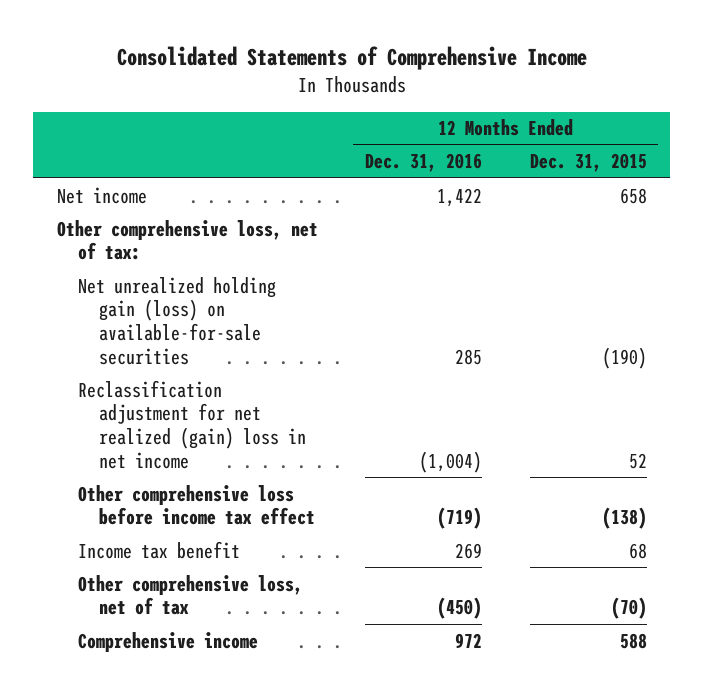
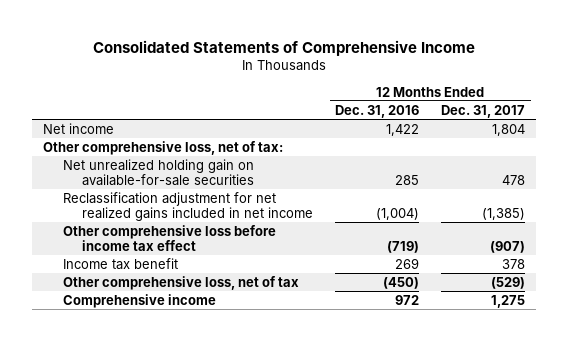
[529,153,647,173] Dec. 31, 2015 -> none
none -> [441,104,526,118] Dec. 31, 2017
[77,276,276,365] Net unrealized holding gain (loss) on available-for-sale securities -> [62,158,255,186] Net unrealized holding gain on available-for-sale securities
[77,379,306,469] Reclassification adjustment for net realized (gain) loss in net income -> [62,191,314,221] Reclassification adjustment for net realized gains included in net income

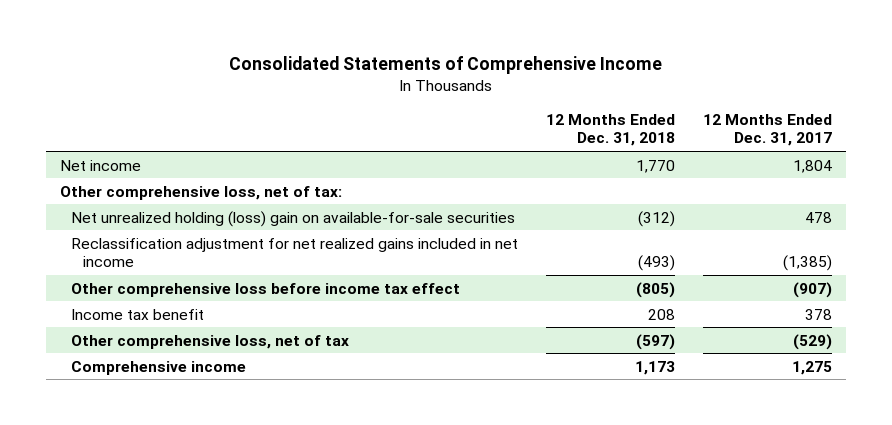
[335,104,420,118] Dec. 31, 2016 -> none
none -> [546,113,676,147] 12 Months Ended Dec. 31, 2018
[62,158,255,186] Net unrealized holding gain on available-for-sale securities -> [71,210,516,227] Net unrealized holding (loss) gain on available-for-sale securities

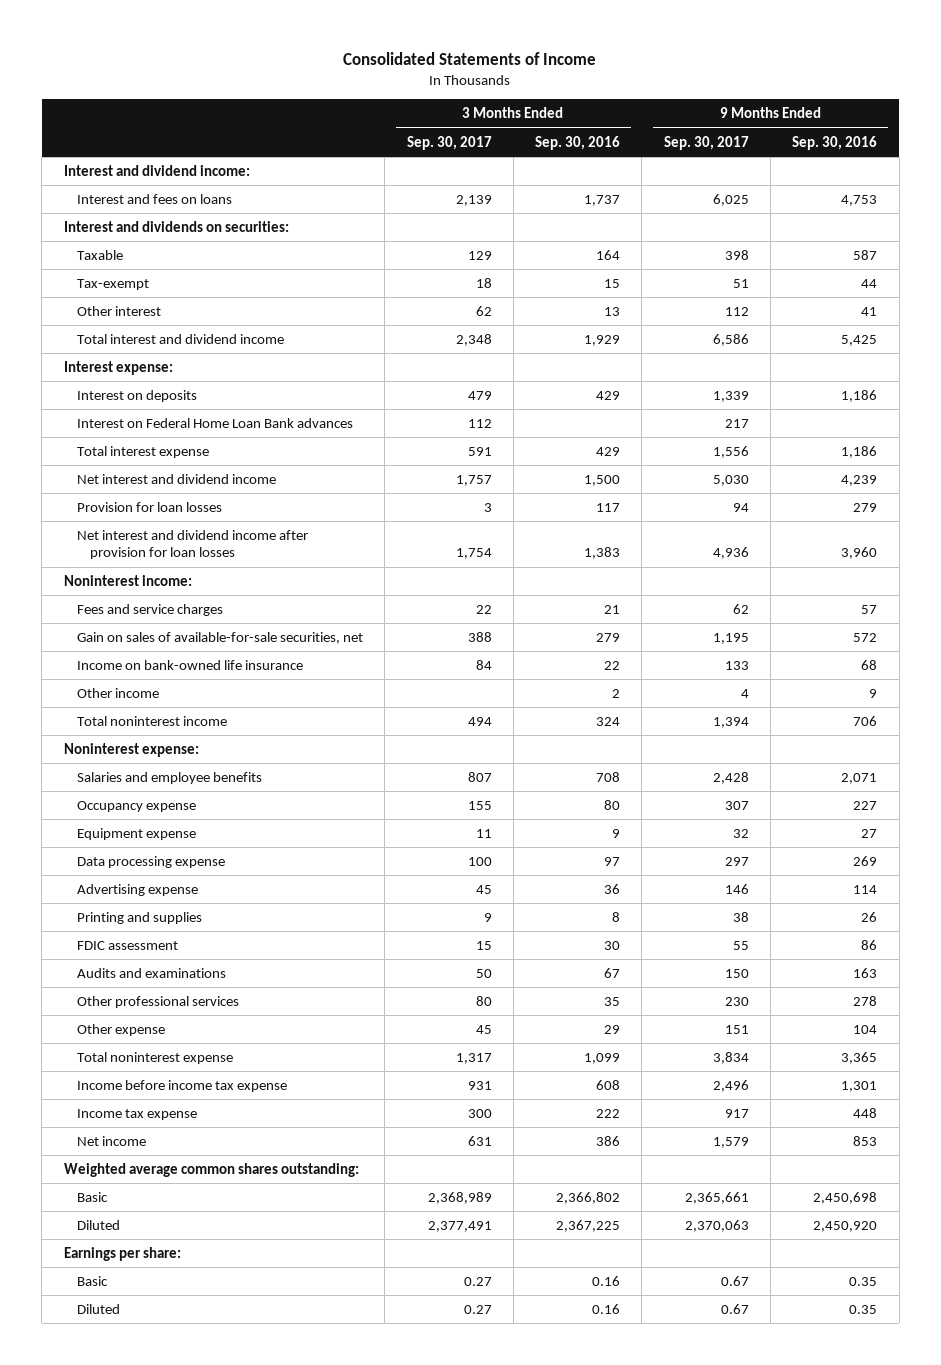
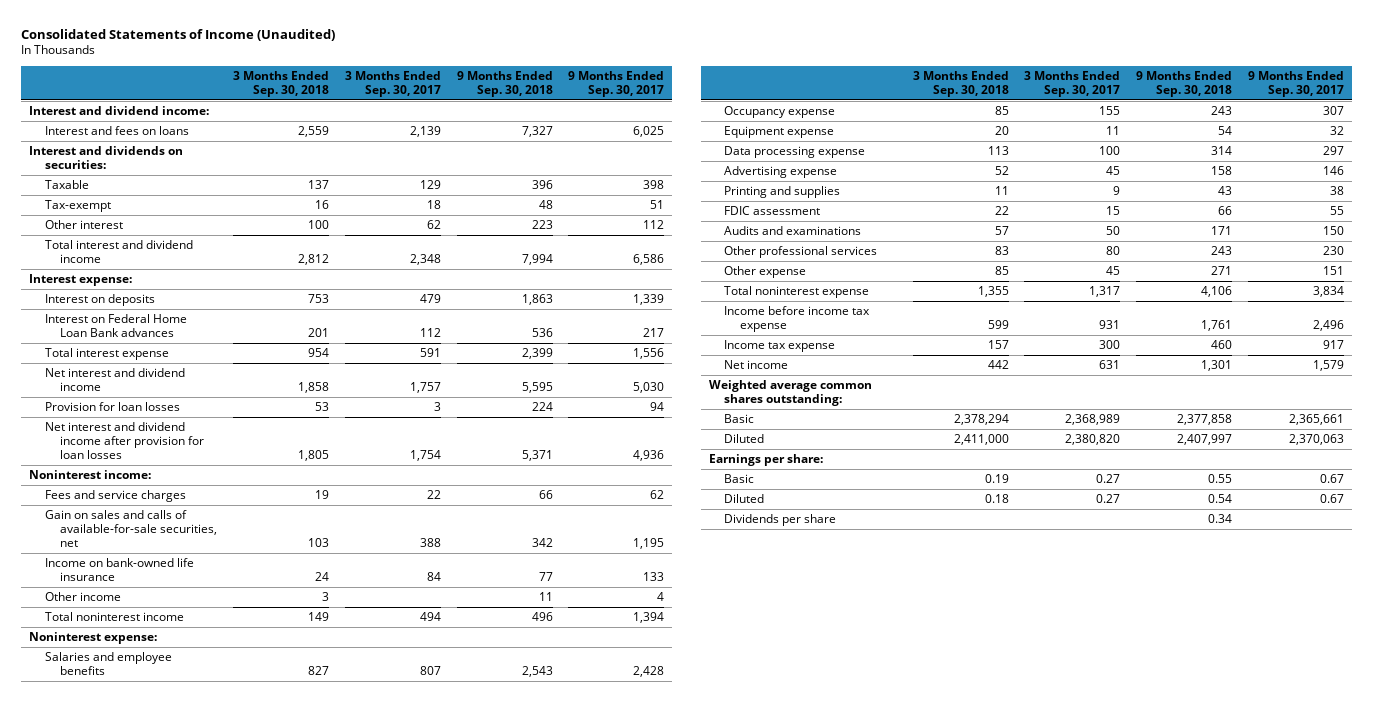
[343,51,597,65] Consolidated Statements of Income -> [21,28,336,41] Consolidated Statements of Income (Unaudited)
[535,135,621,150] Sep. 30, 2016 -> none
[792,135,878,150] Sep. 30, 2016 -> none
none -> [233,70,330,97] 3 Months Ended Sep. 30, 2018
none -> [456,70,553,97] 9 Months Ended Sep. 30, 2018
[76,632,363,645] Gain on sales of available-for-sale securities, net -> [44,510,218,547] Gain on sales and calls of available-for-sale securities, net
[427,1221,492,1233] 2,377,491 -> [1065,434,1121,446] 2,380,820
none -> [724,514,837,527] Dividends per share

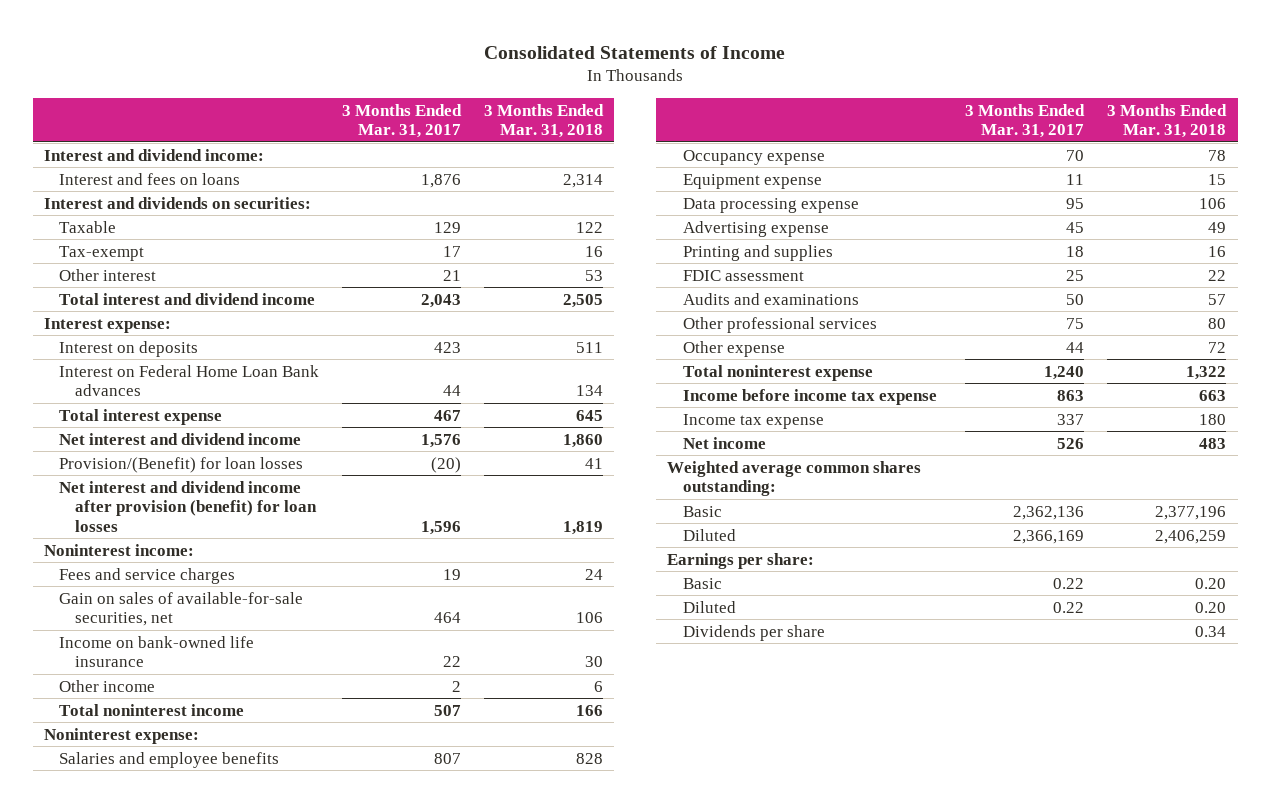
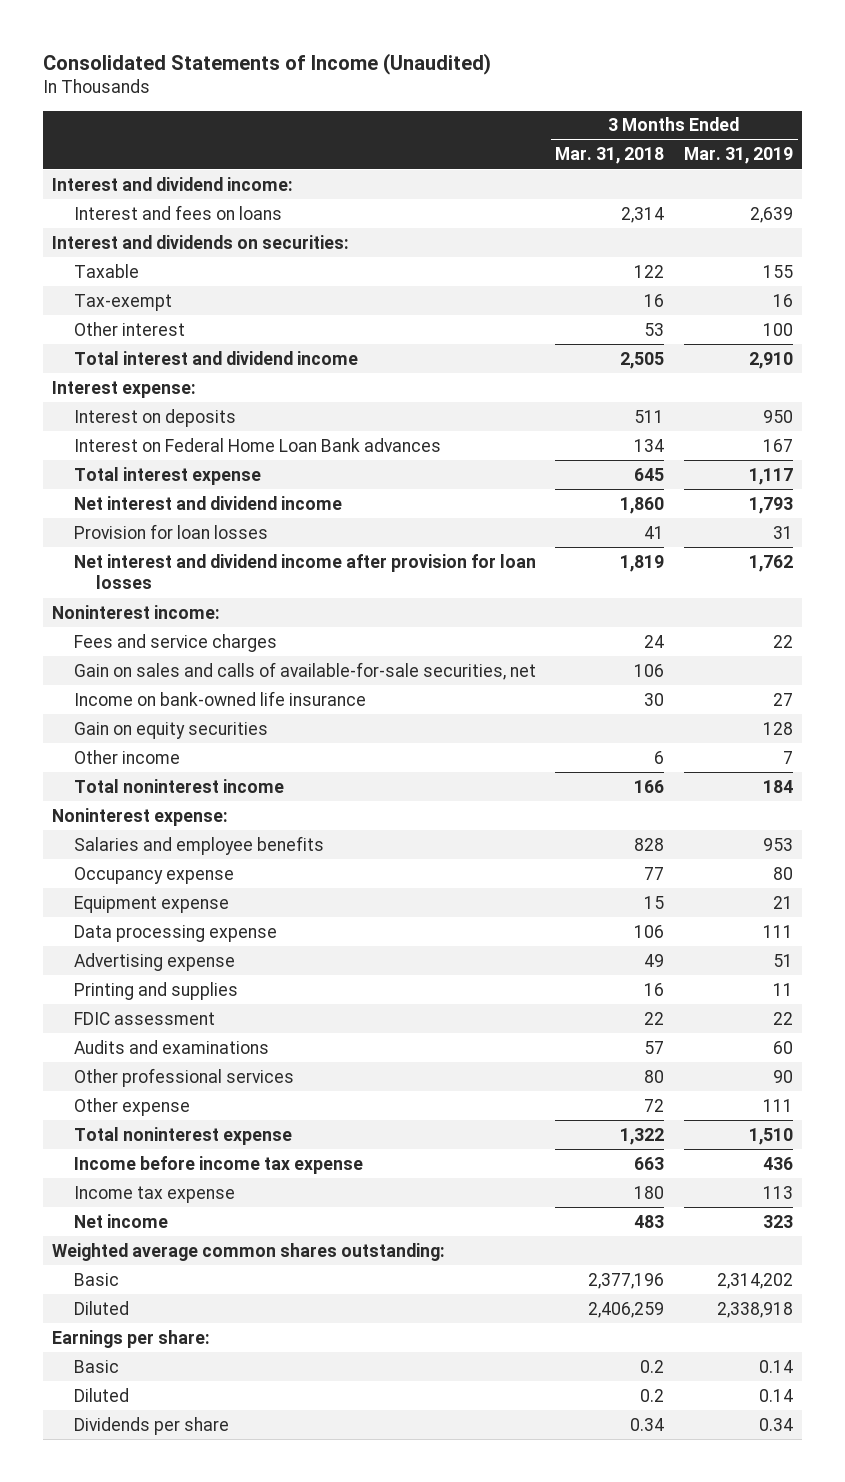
[484,45,786,59] Consolidated Statements of Income -> [42,52,491,75] Consolidated Statements of Income (Unaudited)
[342,103,463,139] 3 Months Ended Mar. 31, 2017 -> none
none -> [683,147,793,165] Mar. 31, 2019
[59,456,304,473] Provision/(Benefit) for loan losses -> [74,523,269,539] Provision for loan losses
[59,480,317,532] Net interest and dividend income after provision (benefit) for loan losses -> [74,553,537,590] Net interest and dividend income after provision for loan losses
[59,591,304,627] Gain on sales of available-for-sale securities, net -> [74,661,537,680] Gain on sales and calls of available-for-sale securities, net
none -> [74,721,269,739] Gain on equity securities
[1208,149,1227,161] 78 -> [644,866,665,880] 77
[1195,577,1227,589] 0.20 -> [640,1359,665,1373] 0.2
[1195,601,1227,613] 0.20 -> [640,1388,665,1402] 0.2

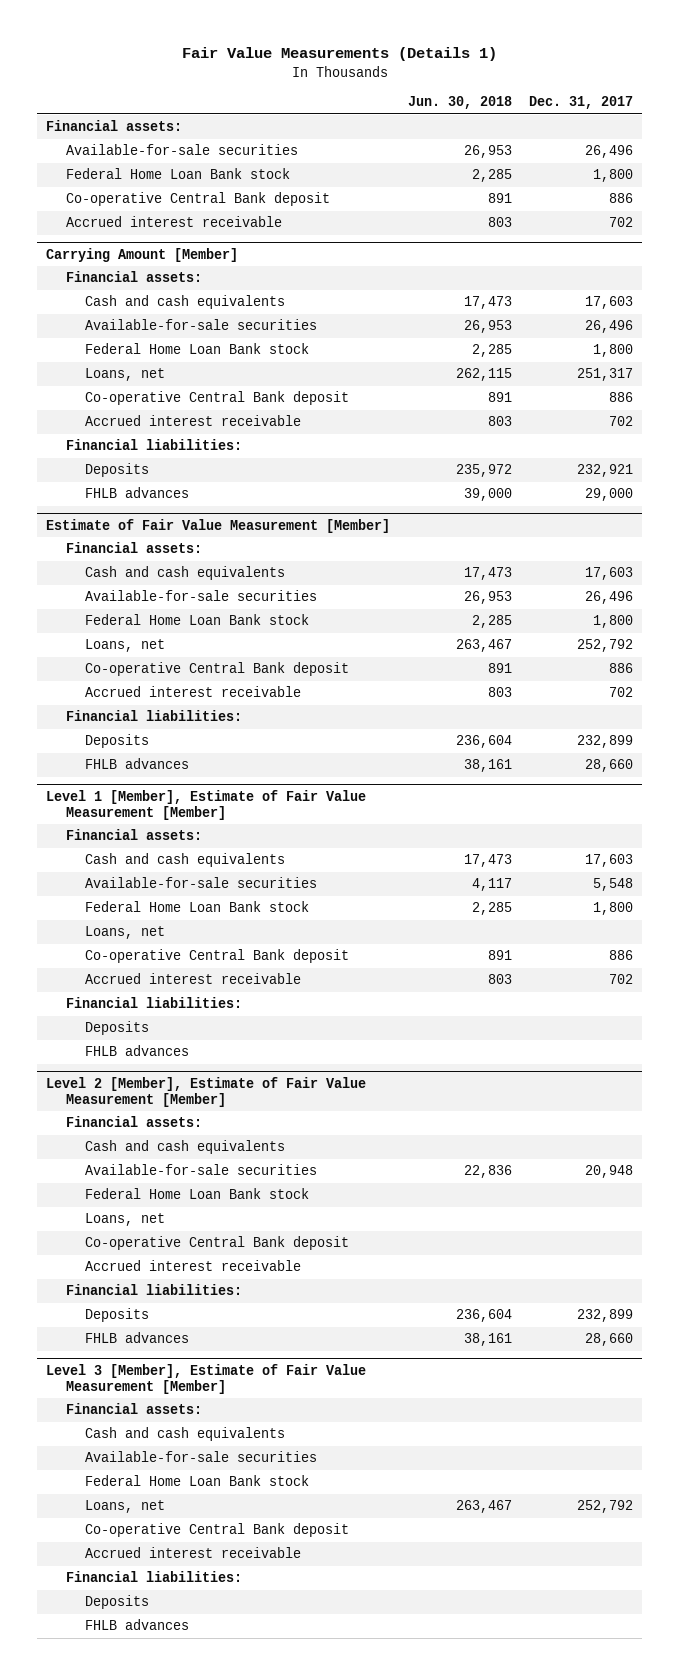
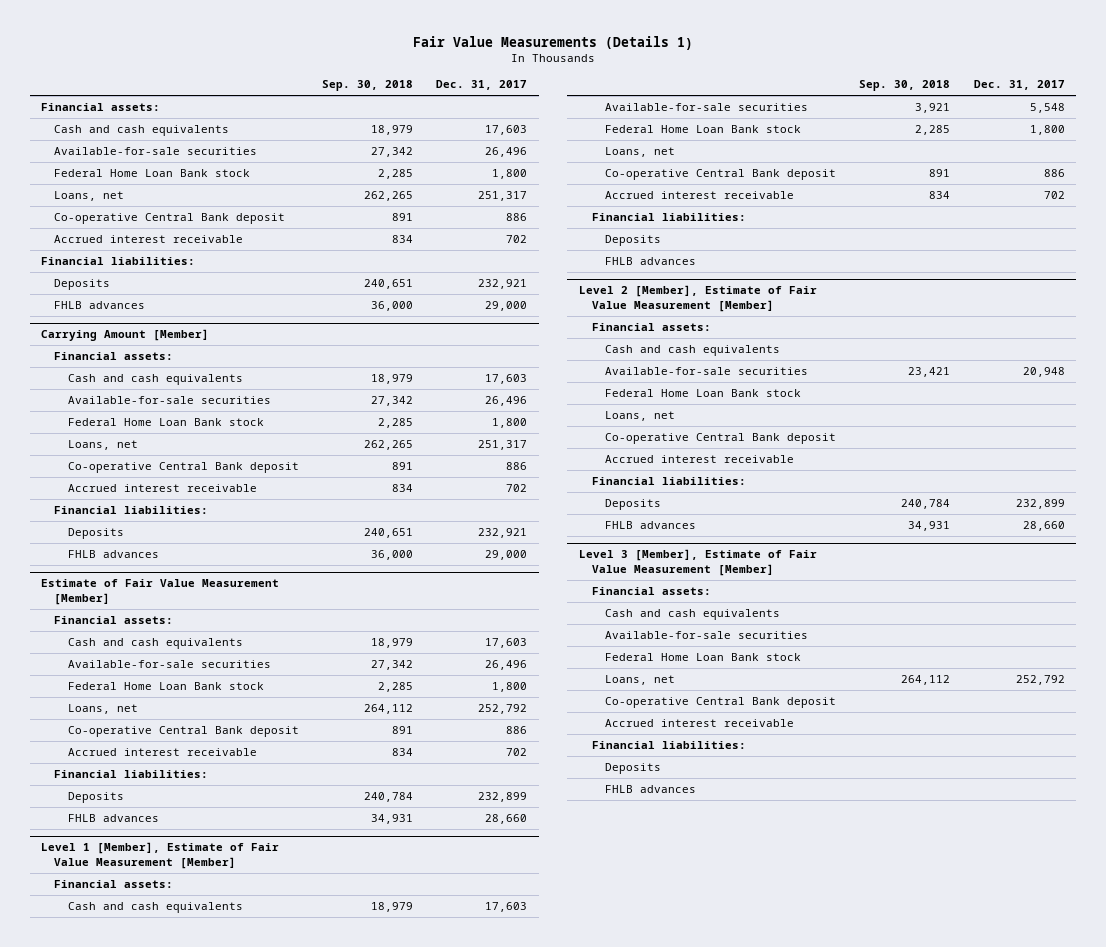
[407,96,512,110] Jun. 30, 2018 -> none
none -> [321,80,413,92] Sep. 30, 2018
none -> [54,125,230,137] Cash and cash equivalents
none -> [54,191,125,202] Loans, net
none -> [41,257,196,266] Financial liabilities:
none -> [54,279,111,291] Deposits
none -> [54,301,146,310] FHLB advances

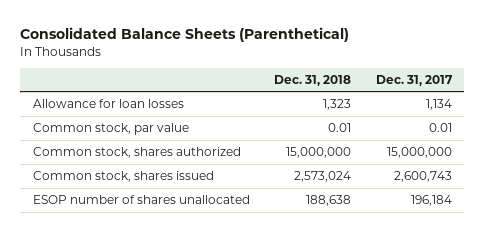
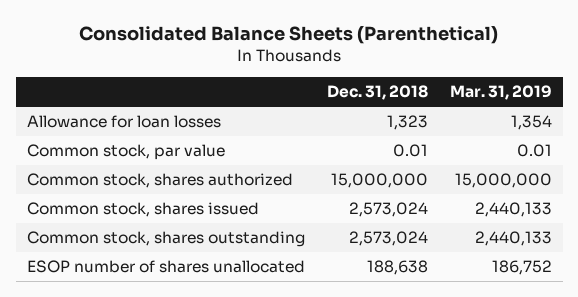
[375,74,453,86] Dec. 31, 2017 -> none
none -> [449,85,552,101] Mar. 31, 2019
none -> [26,231,305,248] Common stock, shares outstanding

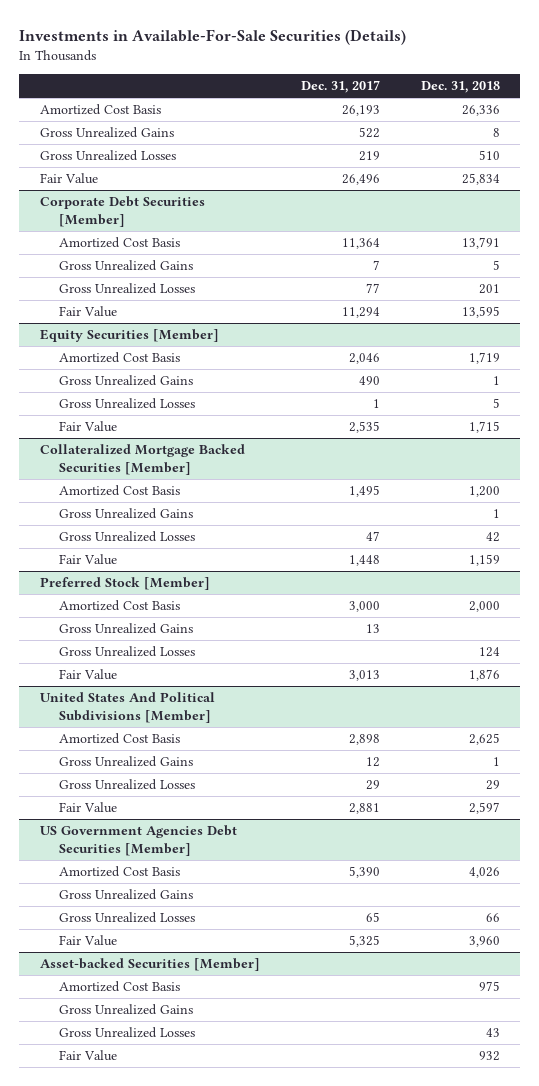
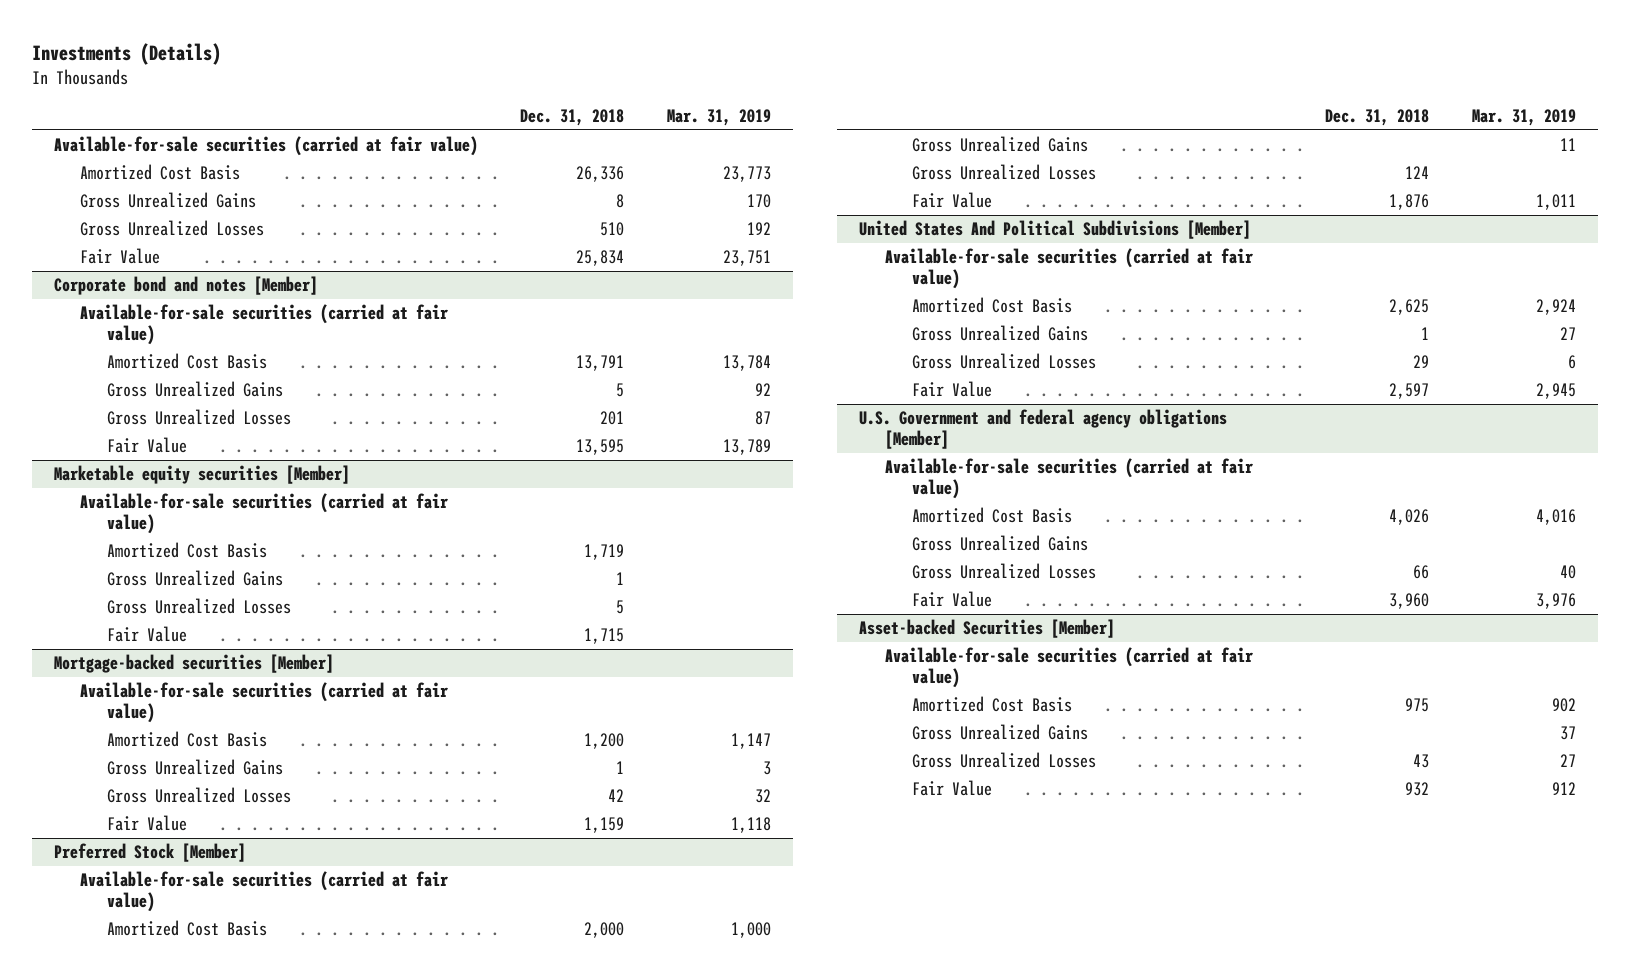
[19,28,407,45] Investments in Available-For-Sale Securities (Details) -> [32,42,222,65] Investments (Details)
[300,80,380,94] Dec. 31, 2017 -> none
none -> [667,108,772,126] Mar. 31, 2019
none -> [53,136,478,157] Available-for-sale securities (carried at fair value)
[39,196,205,228] Corporate Debt Securities [Member] -> [53,276,318,296] Corporate bond and notes [Member]
none -> [80,304,449,346] Available-for-sale securities (carried at fair value)
[39,329,219,343] Equity Securities [Member] -> [53,465,350,485] Marketable equity securities [Member]
none -> [80,493,449,535] Available-for-sale securities (carried at fair value)
[39,444,245,476] Collateralized Mortgage Backed Securities [Member] -> [53,654,334,674] Mortgage-backed securities [Member]
none -> [80,682,449,724] Available-for-sale securities (carried at fair value)
none -> [80,871,449,913] Available-for-sale securities (carried at fair value)
none -> [885,248,1254,290] Available-for-sale securities (carried at fair value)
[39,825,237,857] US Government Agencies Debt Securities [Member] -> [858,409,1227,450] U.S. Government and federal agency obligations [Member]
none -> [885,458,1254,500] Available-for-sale securities (carried at fair value)
none -> [885,647,1254,689] Available-for-sale securities (carried at fair value)

